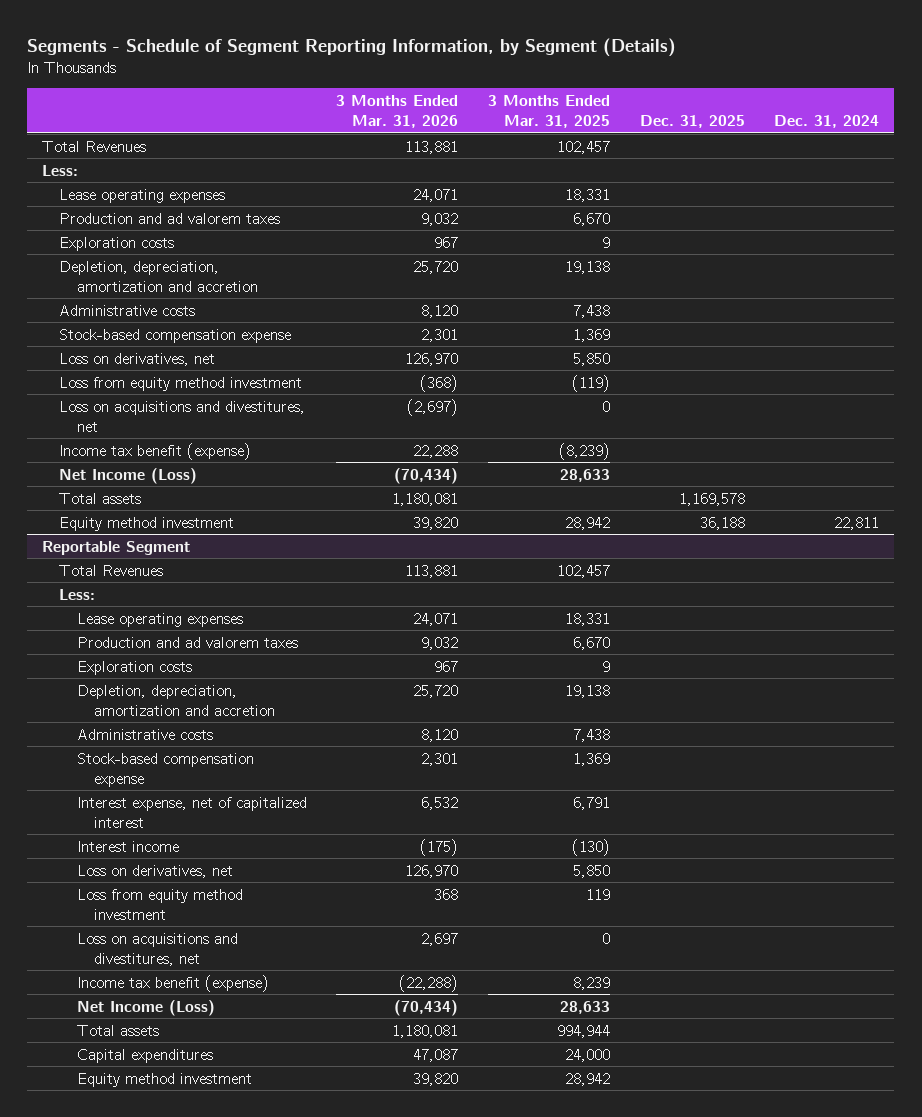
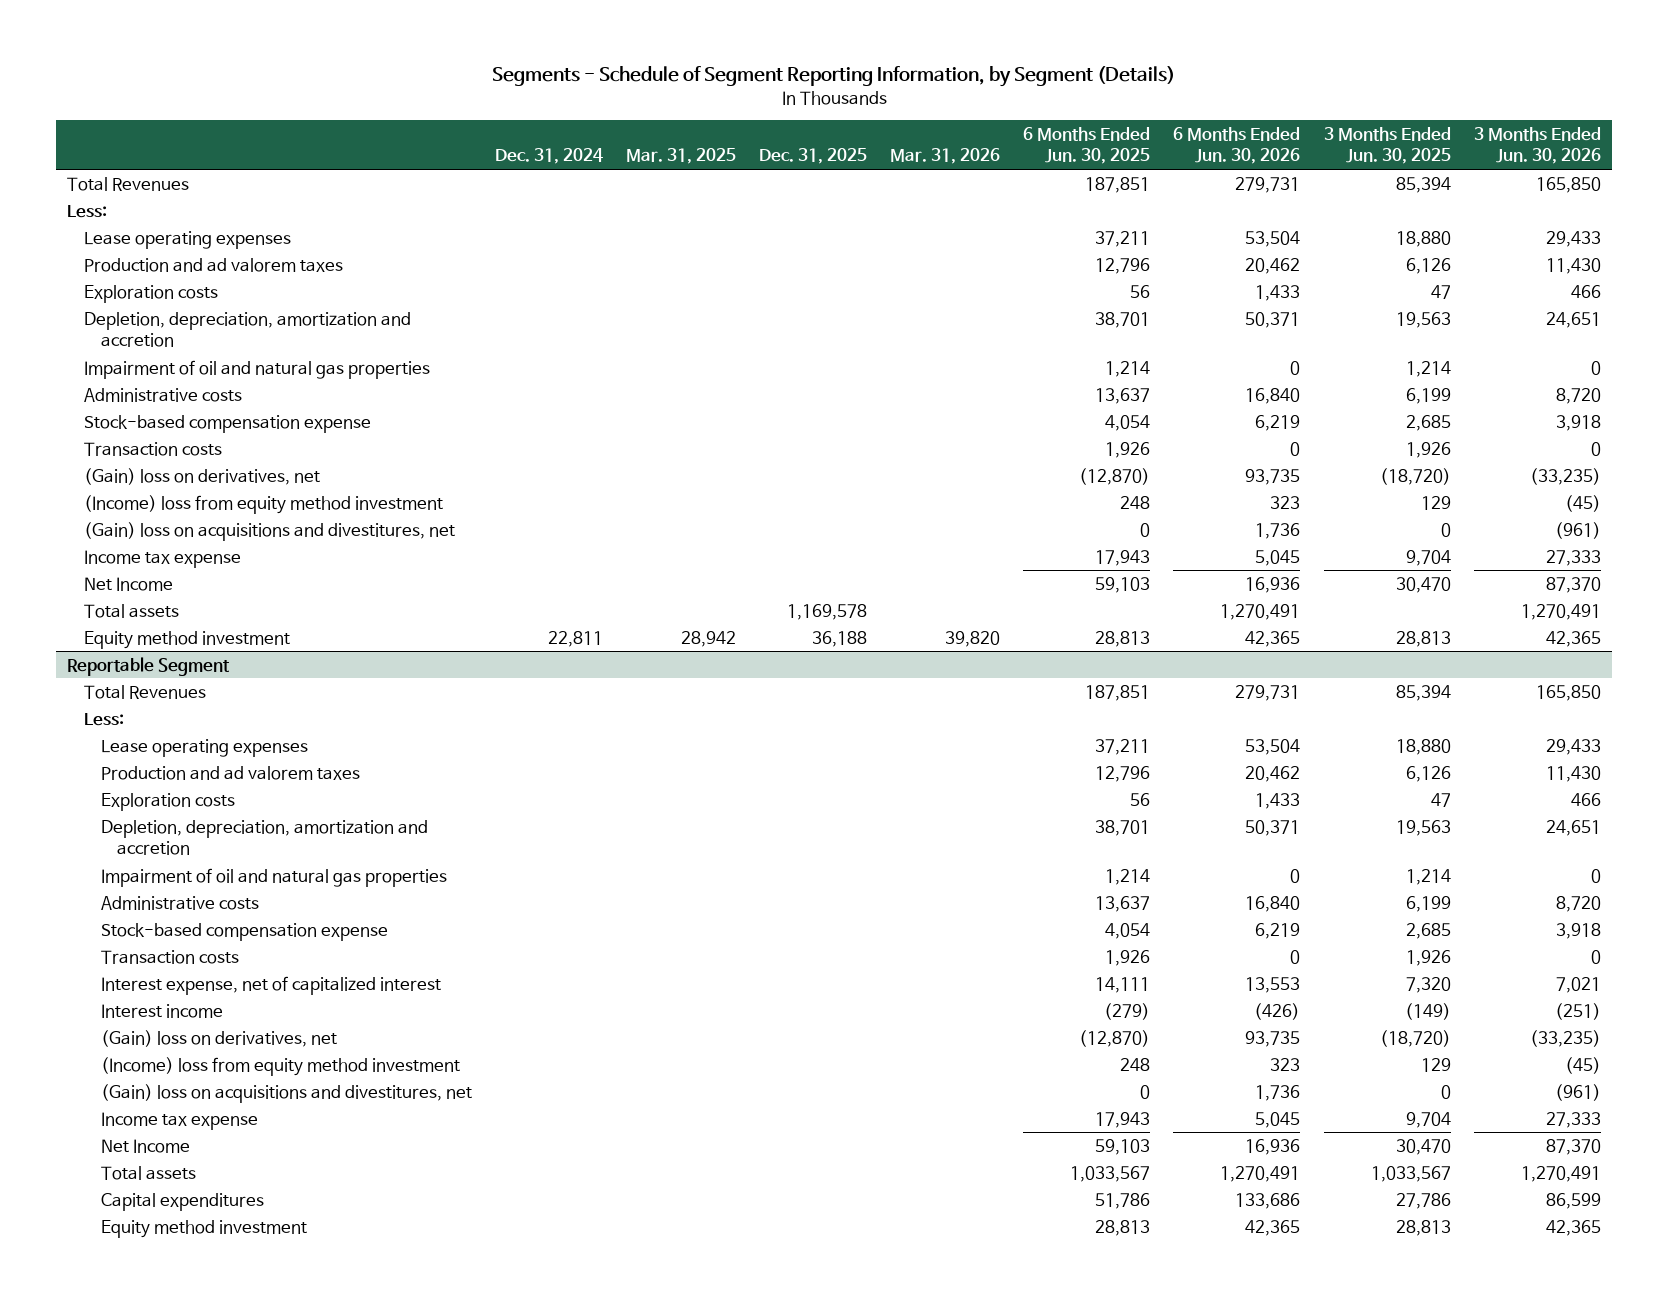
[336,94,459,128] 3 Months Ended Mar. 31, 2026 -> none
[488,94,611,128] 3 Months Ended Mar. 31, 2025 -> none
none -> [625,148,736,165] Mar. 31, 2025
none -> [890,148,1001,165] Mar. 31, 2026
none -> [1023,127,1151,165] 6 Months Ended Jun. 30, 2025
none -> [1173,127,1301,165] 6 Months Ended Jun. 30, 2026
none -> [1323,127,1451,165] 3 Months Ended Jun. 30, 2025
none -> [1473,127,1601,165] 3 Months Ended Jun. 30, 2026
none -> [83,359,430,379] Impairment of oil and natural gas properties
none -> [83,441,222,456] Transaction costs
[59,352,216,366] Loss on derivatives, net -> [83,467,320,485] (Gain) loss on derivatives, net
[59,376,303,391] Loss from equity method investment -> [83,494,443,514] (Income) loss from equity method investment
[59,400,306,432] Loss on acquisitions and divestitures, net -> [83,521,455,541] (Gain) loss on acquisitions and divestitures, net
[59,442,252,460] Income tax benefit (expense) -> [83,549,241,568] Income tax expense
[59,467,198,484] Net Income (Loss) -> [83,576,173,591] Net Income
none -> [100,867,447,887] Impairment of oil and natural gas properties
none -> [100,949,239,964] Transaction costs
[76,864,233,878] Loss on derivatives, net -> [100,1029,337,1047] (Gain) loss on derivatives, net
[76,888,243,920] Loss from equity method investment -> [100,1056,460,1076] (Income) loss from equity method investment
[76,932,238,966] Loss on acquisitions and divestitures, net -> [100,1083,472,1103] (Gain) loss on acquisitions and divestitures, net
[76,974,269,992] Income tax benefit (expense) -> [100,1111,258,1130] Income tax expense
[76,999,215,1016] Net Income (Loss) -> [100,1138,190,1153] Net Income

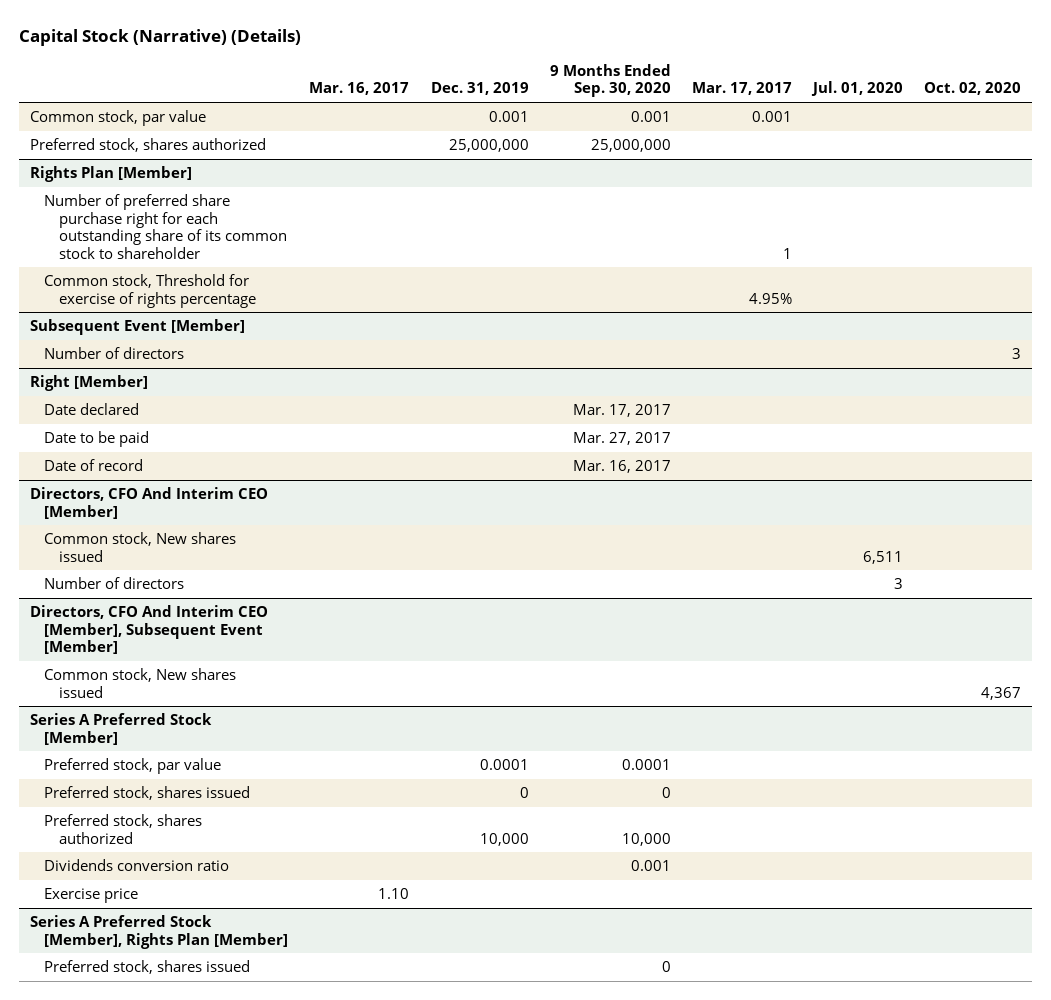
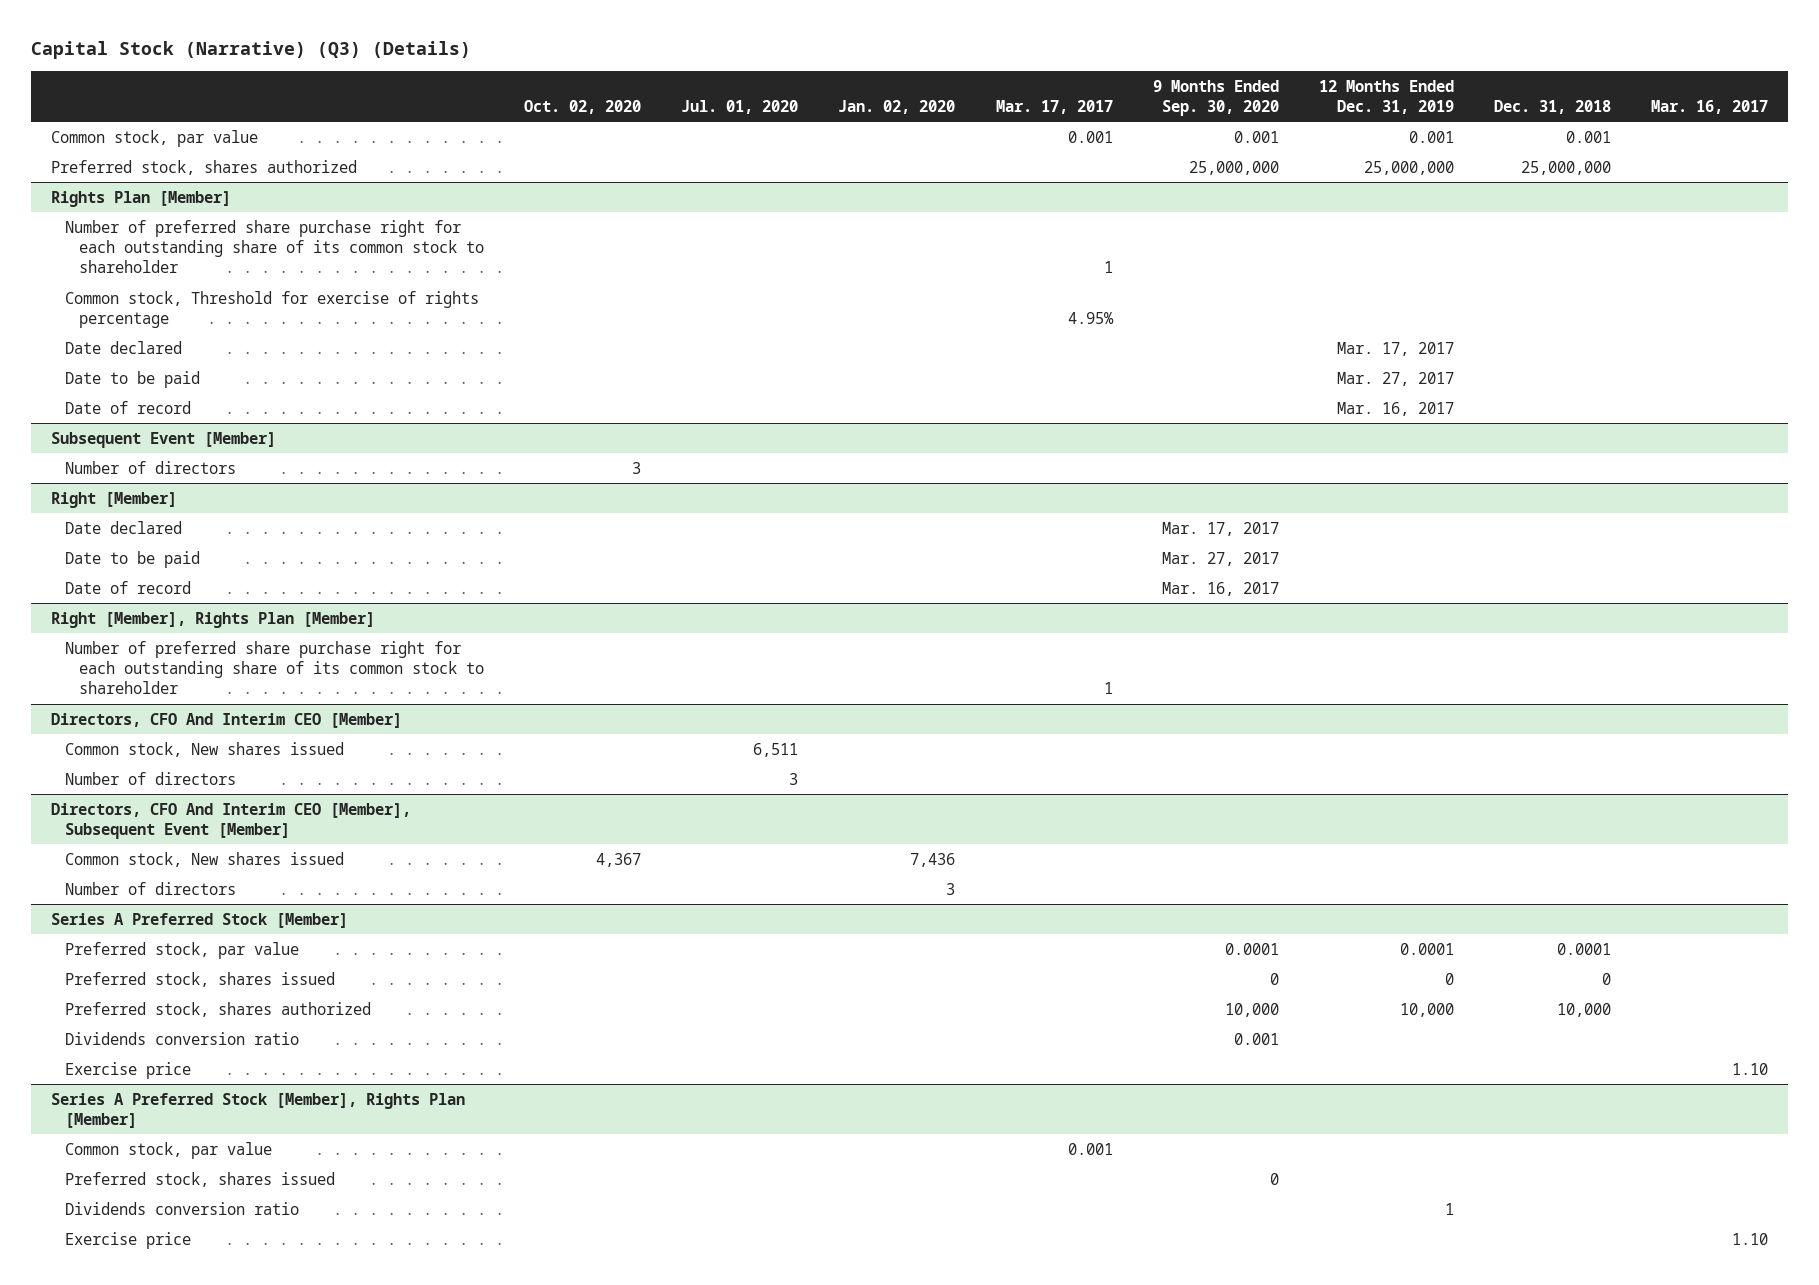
[19,29,302,47] Capital Stock (Narrative) (Details) -> [30,41,471,60] Capital Stock (Narrative) (Q3) (Details)
[430,82,529,96] Dec. 31, 2019 -> none
none -> [838,99,956,114] Jan. 02, 2020
none -> [1318,79,1454,114] 12 Months Ended Dec. 31, 2019
none -> [1494,99,1612,114] Dec. 31, 2018
none -> [64,340,182,354] Date declared
none -> [64,370,200,388] Date to be paid
none -> [64,400,191,414] Date of record
none -> [50,611,375,628] Right [Member], Rights Plan [Member]
none -> [64,640,485,695] Number of preferred share purchase right for each outstanding share of its common stock to shareholder
none -> [64,881,236,895] Number of directors
none -> [64,1141,272,1159] Common stock, par value
none -> [64,1201,299,1215] Dividends conversion ratio
none -> [64,1231,191,1249] Exercise price

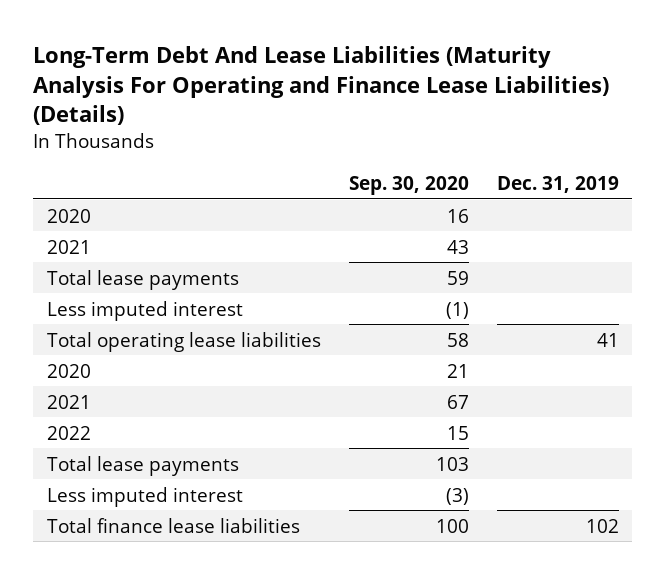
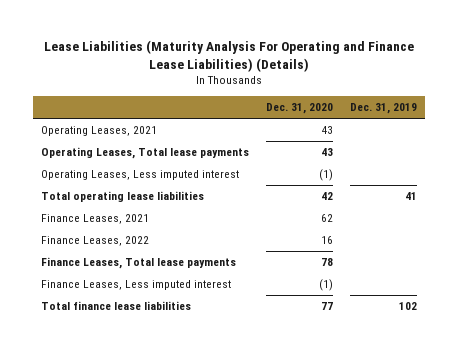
[33,45,610,126] Long-Term Debt And Lease Liabilities (Maturity Analysis For Operating and Finance Lease Liabilities) (Details) -> [44,39,415,72] Lease Liabilities (Maturity Analysis For Operating and Finance Lease Liabilities) (Details)
[348,175,469,195] Sep. 30, 2020 -> none
none -> [266,103,334,115] Dec. 31, 2020
[46,208,91,223] 2020 -> none
[46,239,91,254] 2021 -> [41,126,158,137] Operating Leases, 2021
[46,269,239,290] Total lease payments -> [41,147,250,160] Operating Leases, Total lease payments
[46,300,243,321] Less imputed interest -> [41,170,240,181] Operating Leases, Less imputed interest
[46,363,91,378] 2020 -> none
[46,394,91,409] 2021 -> [41,214,150,225] Finance Leases, 2021
[46,425,91,440] 2022 -> [41,236,150,247] Finance Leases, 2022
[46,455,239,476] Total lease payments -> [41,257,237,270] Finance Leases, Total lease payments
[46,486,243,507] Less imputed interest -> [41,280,232,291] Finance Leases, Less imputed interest

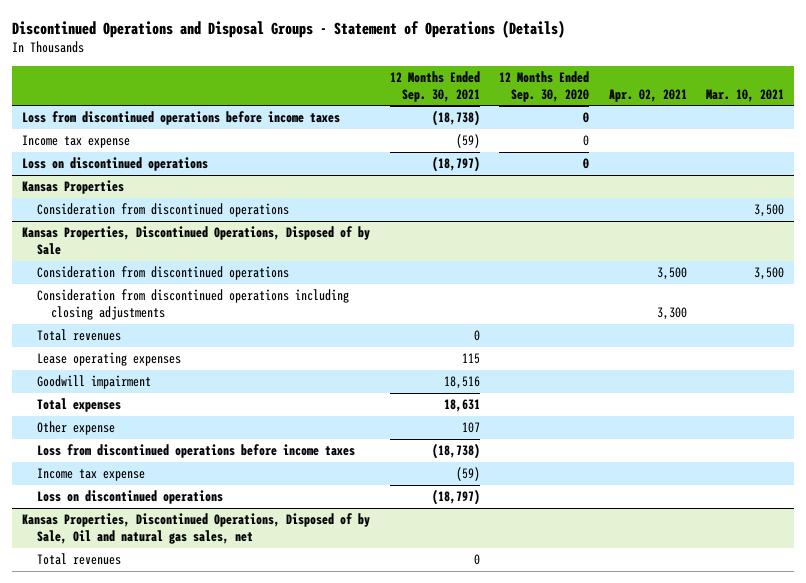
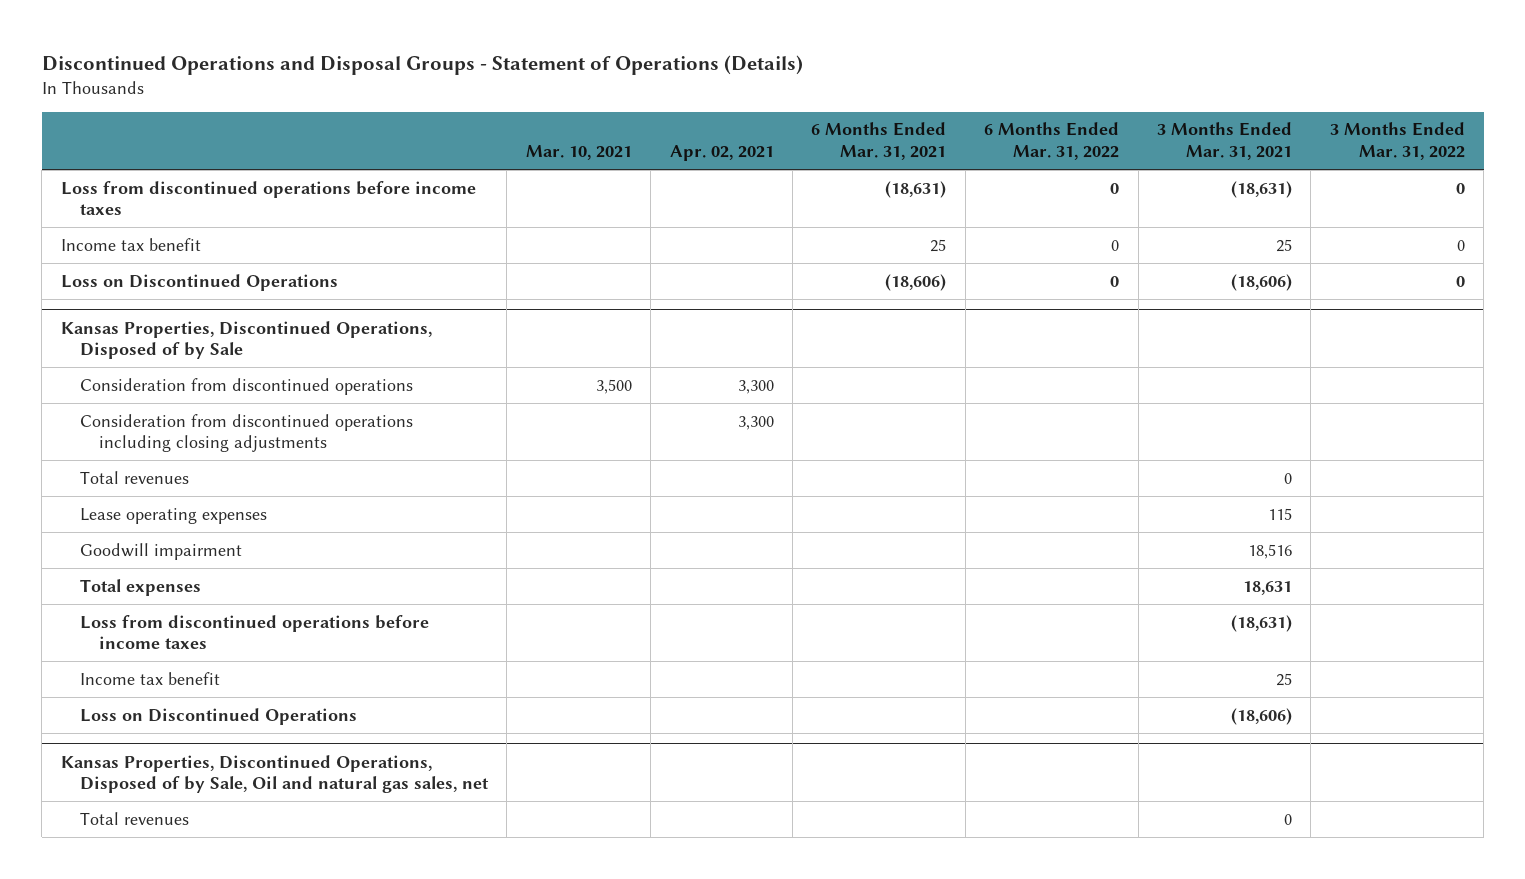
[389,70,480,102] 12 Months Ended Sep. 30, 2021 -> none
[499,70,590,102] 12 Months Ended Sep. 30, 2020 -> none
none -> [811,122,947,161] 6 Months Ended Mar. 31, 2021
none -> [984,122,1120,161] 6 Months Ended Mar. 31, 2022
none -> [1157,122,1293,161] 3 Months Ended Mar. 31, 2021
none -> [1329,122,1465,161] 3 Months Ended Mar. 31, 2022
[22,180,125,195] Kansas Properties -> none
[36,203,289,218] Consideration from discontinued operations -> none
[22,135,131,149] Income tax expense -> [60,237,201,251] Income tax benefit
[22,157,209,172] Loss on discontinued operations -> [60,273,338,291] Loss on Discontinued Operations
[656,267,687,281] 3,500 -> [737,379,774,394] 3,300
[36,421,115,436] Other expense -> none
[36,468,145,482] Income tax expense -> [79,671,220,685] Income tax benefit
[36,490,223,505] Loss on discontinued operations -> [79,707,357,725] Loss on Discontinued Operations

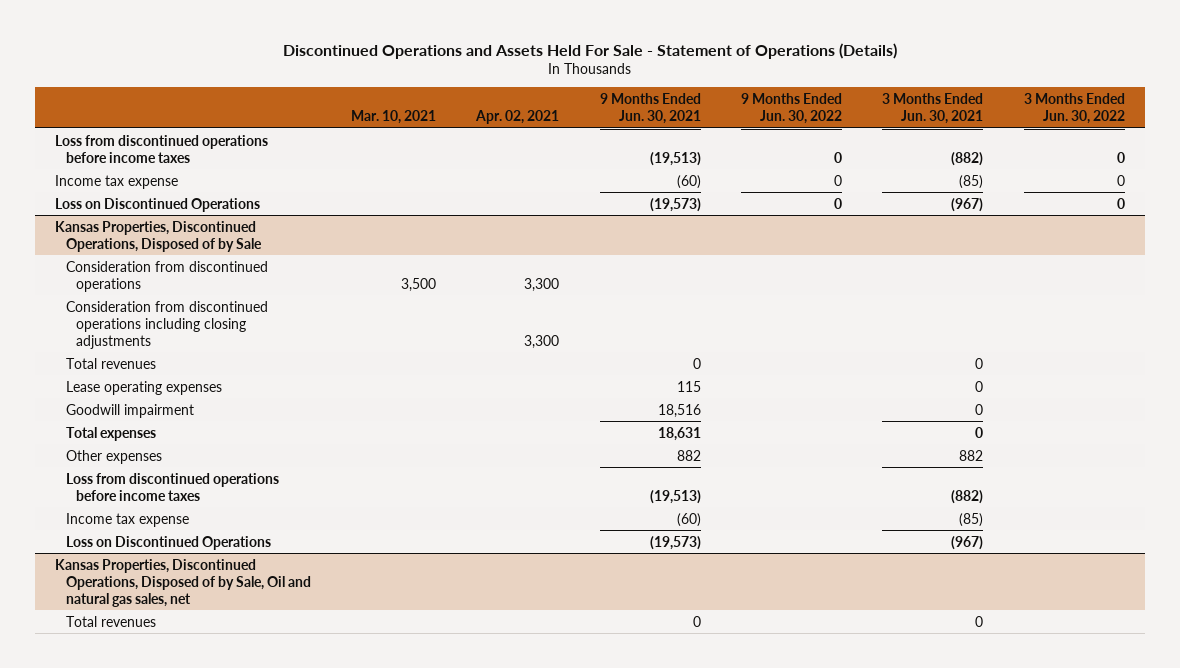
[41,54,803,75] Discontinued Operations and Disposal Groups - Statement of Operations (Details) -> [282,42,897,59] Discontinued Operations and Assets Held For Sale - Statement of Operations (Details)
[811,122,947,161] 6 Months Ended Mar. 31, 2021 -> none
[984,122,1120,161] 6 Months Ended Mar. 31, 2022 -> none
[1157,122,1293,161] 3 Months Ended Mar. 31, 2021 -> none
[1329,122,1465,161] 3 Months Ended Mar. 31, 2022 -> none
none -> [599,92,701,124] 9 Months Ended Jun. 30, 2021
none -> [740,92,842,124] 9 Months Ended Jun. 30, 2022
none -> [882,92,984,124] 3 Months Ended Jun. 30, 2021
none -> [1023,92,1125,124] 3 Months Ended Jun. 30, 2022
[60,237,201,251] Income tax benefit -> [54,174,178,189] Income tax expense
none -> [65,449,162,464] Other expenses
[79,671,220,685] Income tax benefit -> [65,512,189,527] Income tax expense

